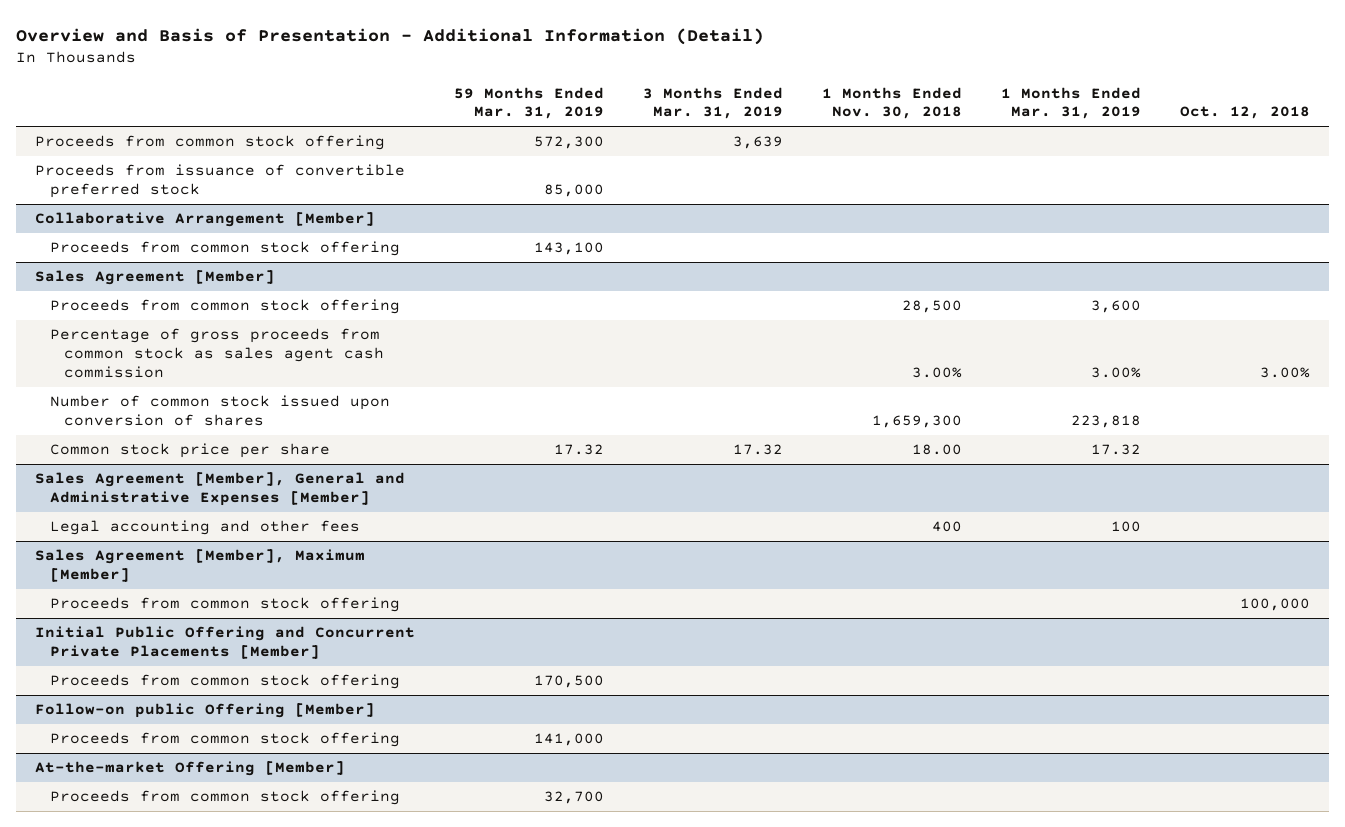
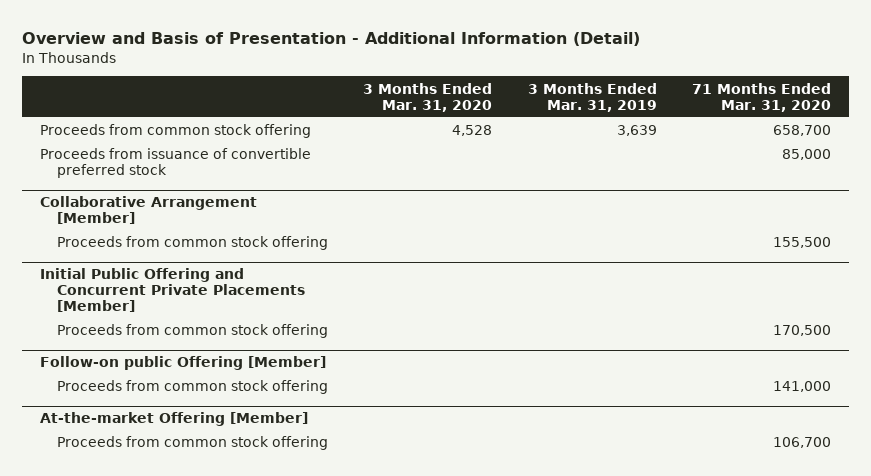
[454,86,605,120] 59 Months Ended Mar. 31, 2019 -> none
[822,86,963,120] 1 Months Ended Nov. 30, 2018 -> none
[1000,86,1141,120] 1 Months Ended Mar. 31, 2019 -> none
[1179,106,1310,120] Oct. 12, 2018 -> none
none -> [363,82,493,112] 3 Months Ended Mar. 31, 2020
none -> [692,82,832,112] 71 Months Ended Mar. 31, 2020
[35,270,276,286] Sales Agreement [Member] -> none
[49,299,400,315] Proceeds from common stock offering -> none
[49,328,384,378] Percentage of gross proceeds from common stock as sales agent cash commission -> none
[49,395,390,427] Number of common stock issued upon conversion of shares -> none
[49,443,330,459] Common stock price per share -> none
[35,472,406,507] Sales Agreement [Member], General and Administrative Expenses [Member] -> none
[49,520,360,536] Legal accounting and other fees -> none
[35,549,366,583] Sales Agreement [Member], Maximum [Member] -> none
[49,597,400,613] Proceeds from common stock offering -> none

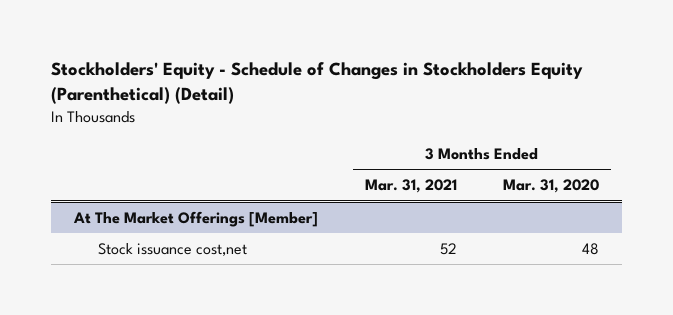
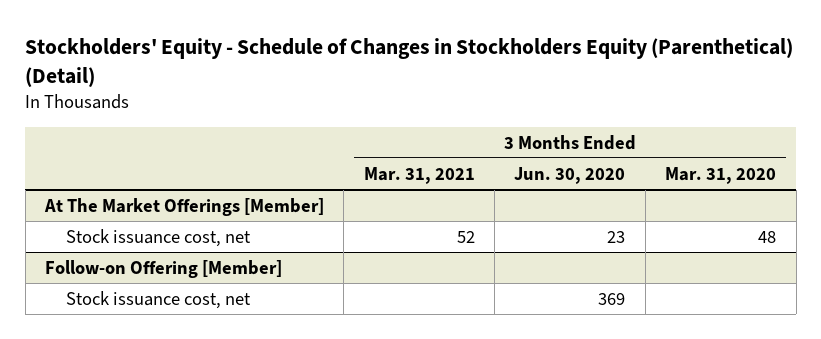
none -> [514,166,626,184] Jun. 30, 2020
[98,242,248,256] Stock issuance cost,net -> [66,228,252,247] Stock issuance cost, net
none -> [44,259,282,278] Follow-on Offering [Member]
none -> [66,290,252,309] Stock issuance cost, net

